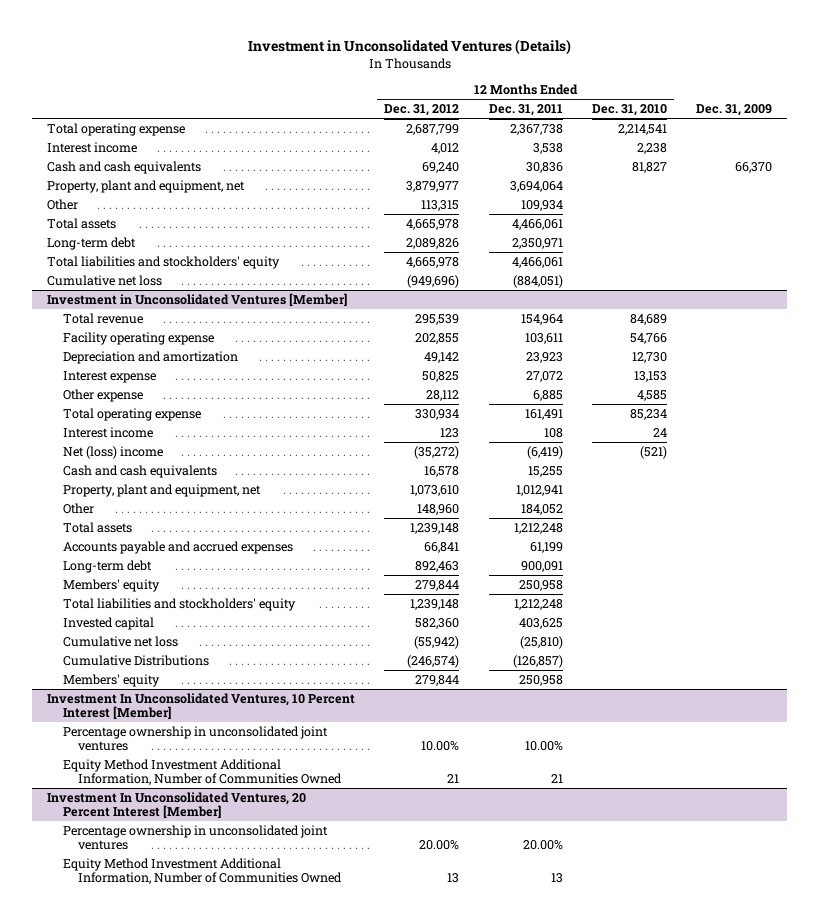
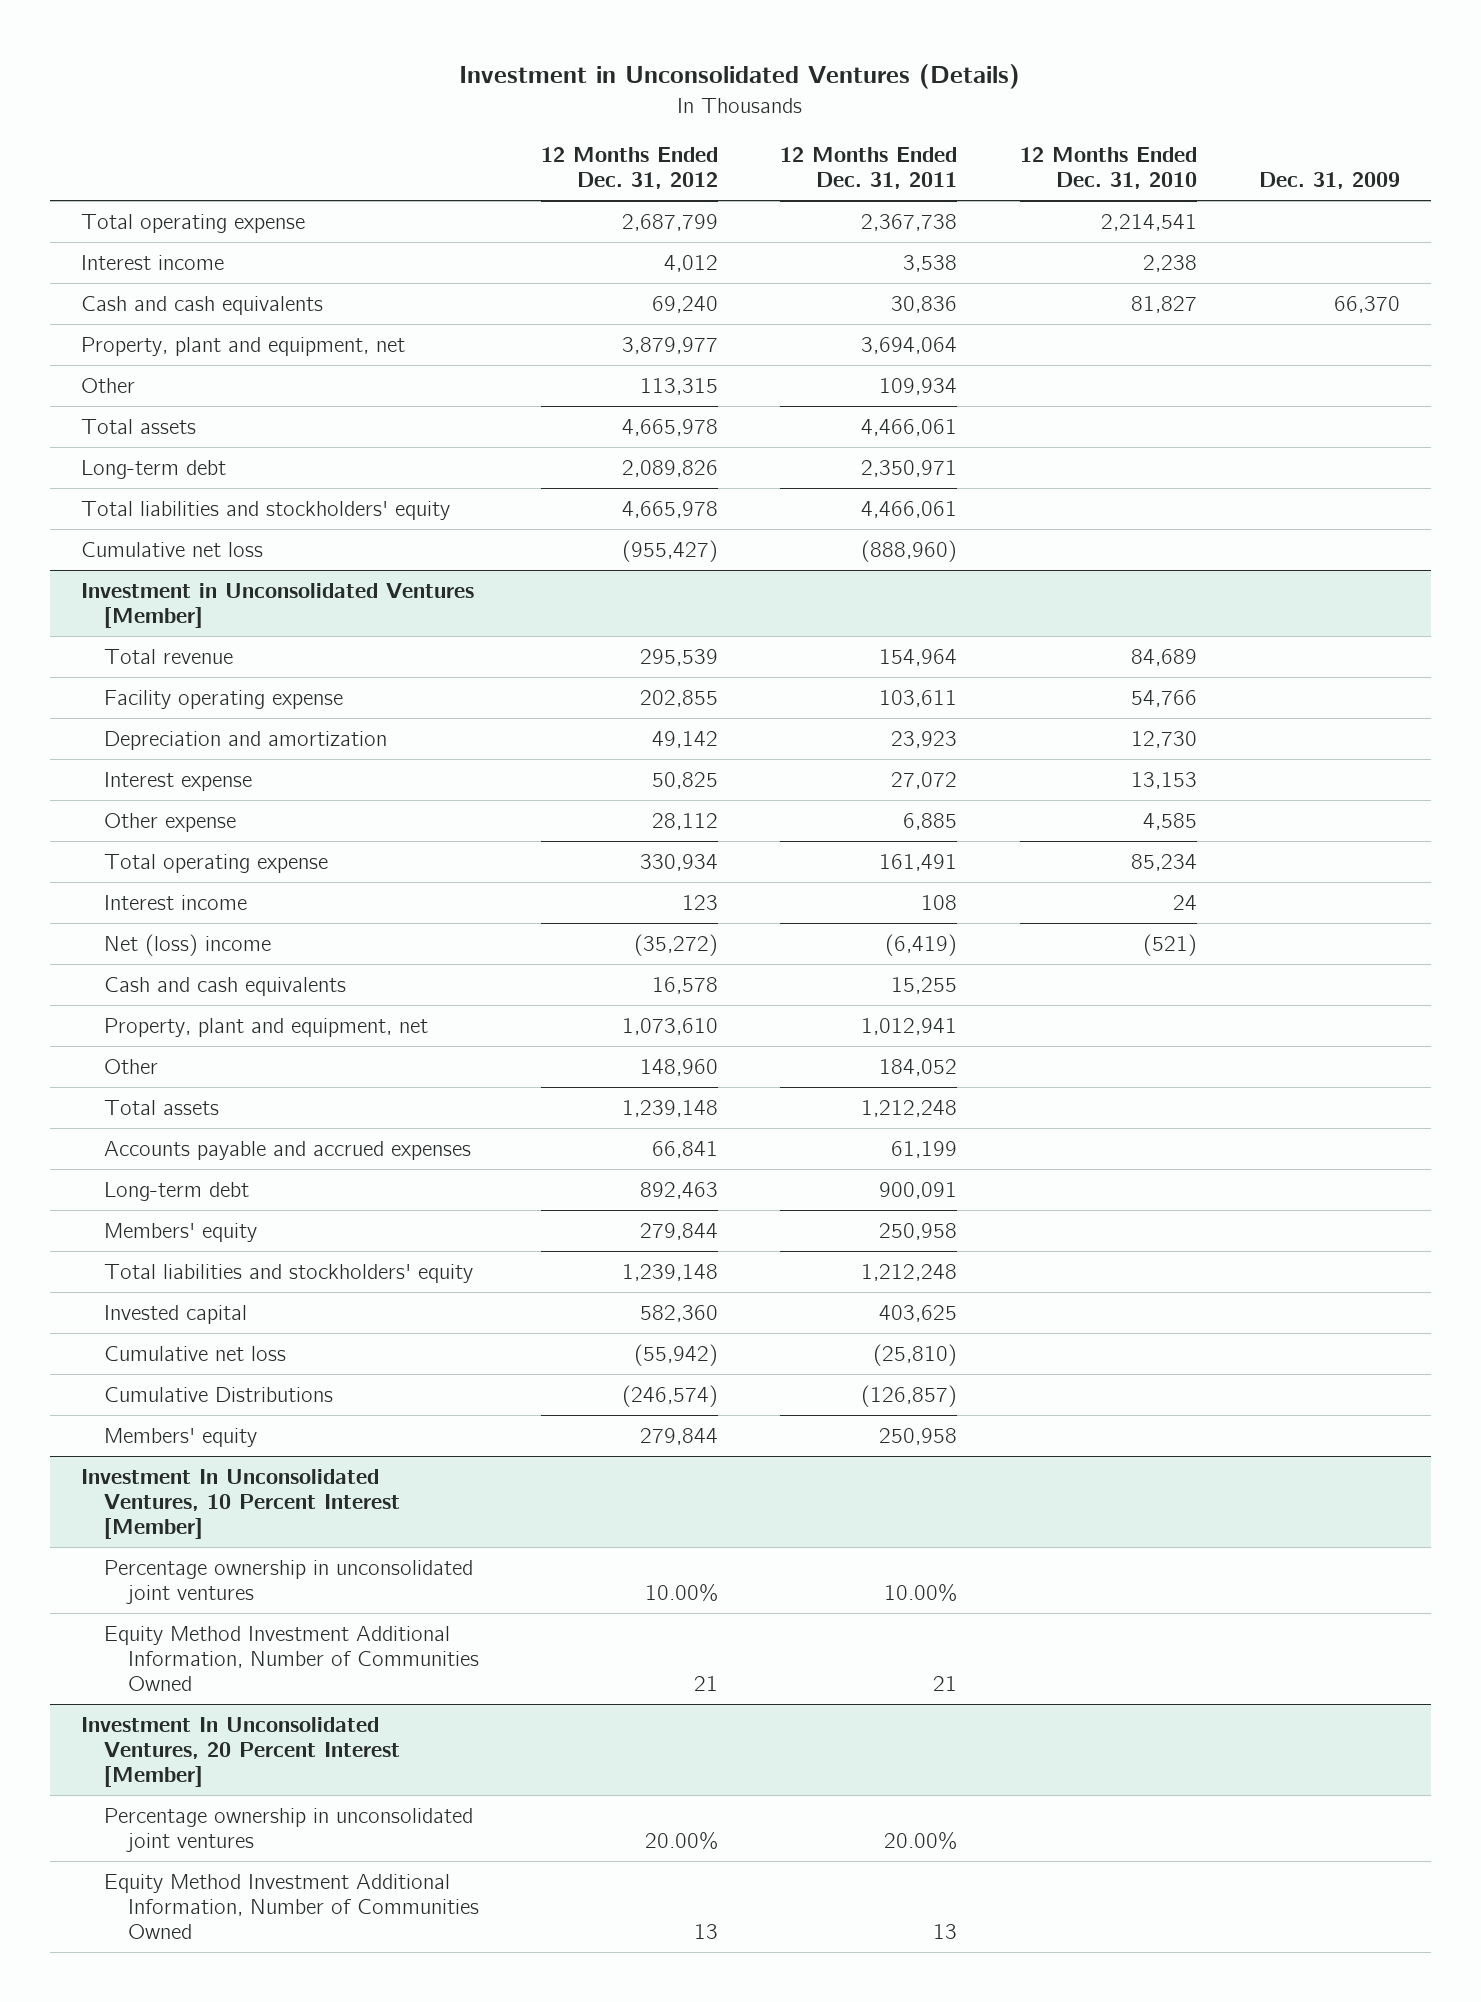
[407,274,460,288] (949,696) -> [621,539,718,562] (955,427)
[512,274,563,288] (884,051) -> [861,539,958,562] (888,960)

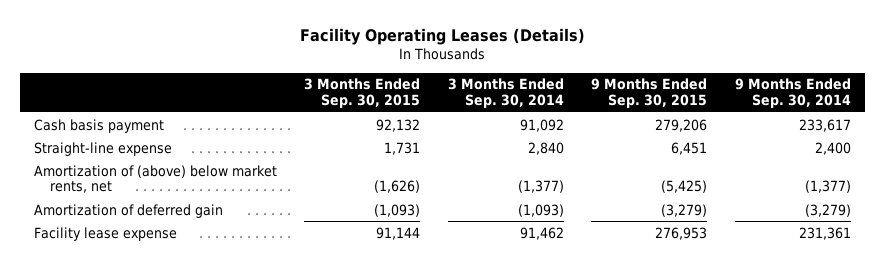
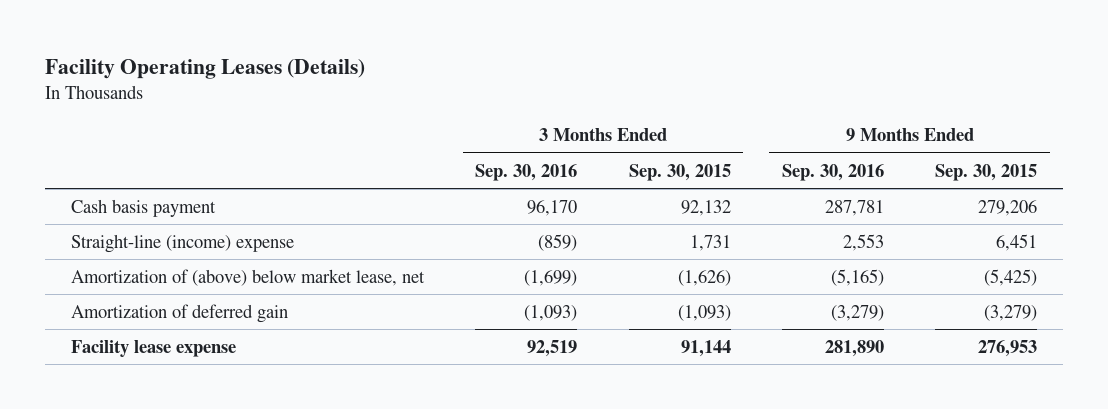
[447,78,564,108] 3 Months Ended Sep. 30, 2014 -> none
[734,78,851,108] 9 Months Ended Sep. 30, 2014 -> none
none -> [475,163,578,181] Sep. 30, 2016
none -> [781,163,884,181] Sep. 30, 2016
[34,141,173,156] Straight-line expense -> [71,233,295,253] Straight-line (income) expense
[34,164,278,194] Amortization of (above) below market rents, net -> [71,268,426,286] Amortization of (above) below market lease, net

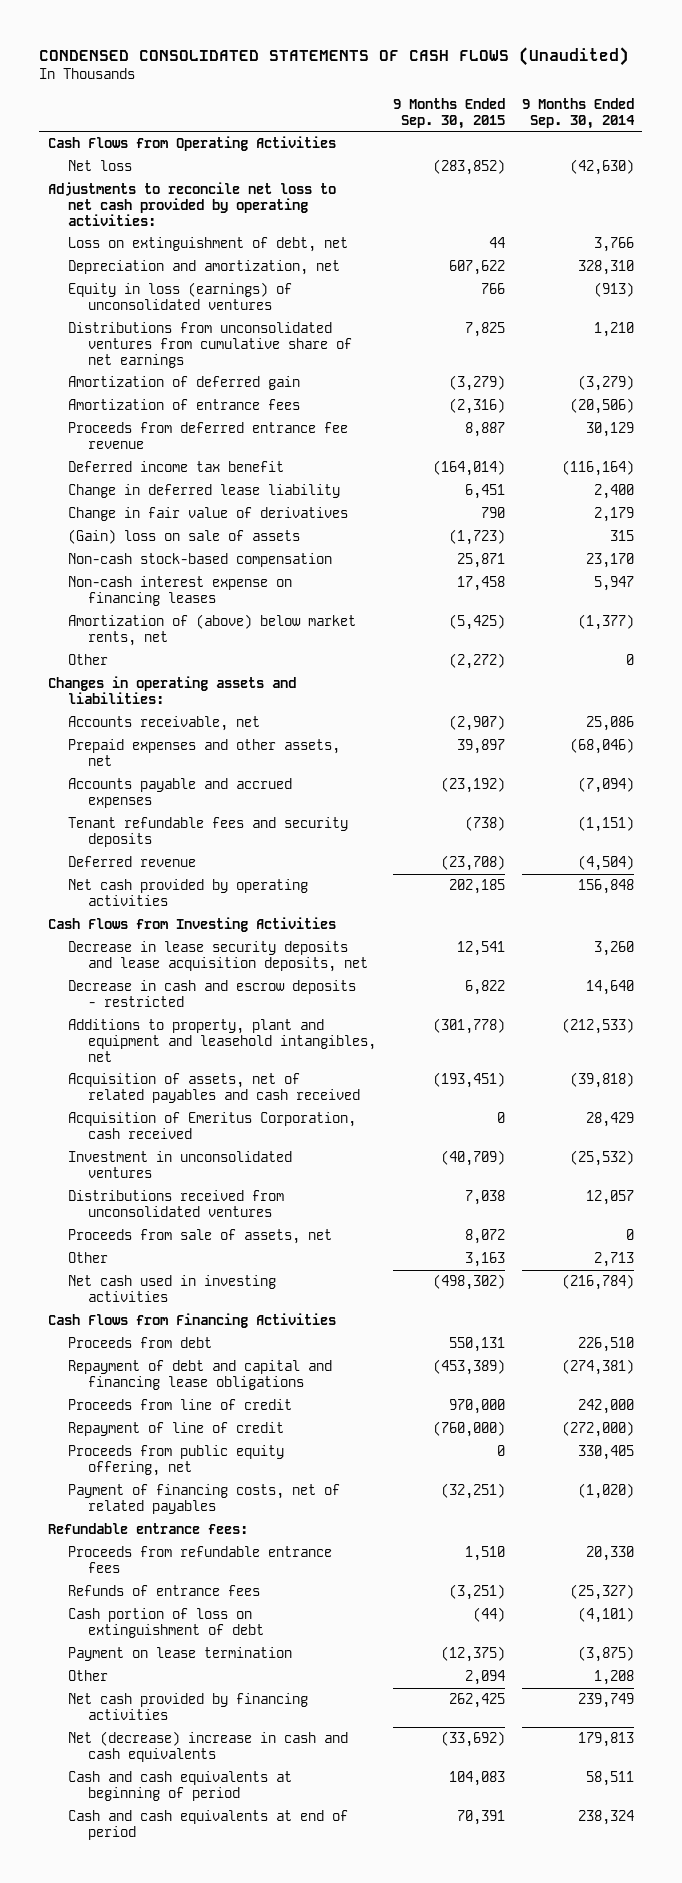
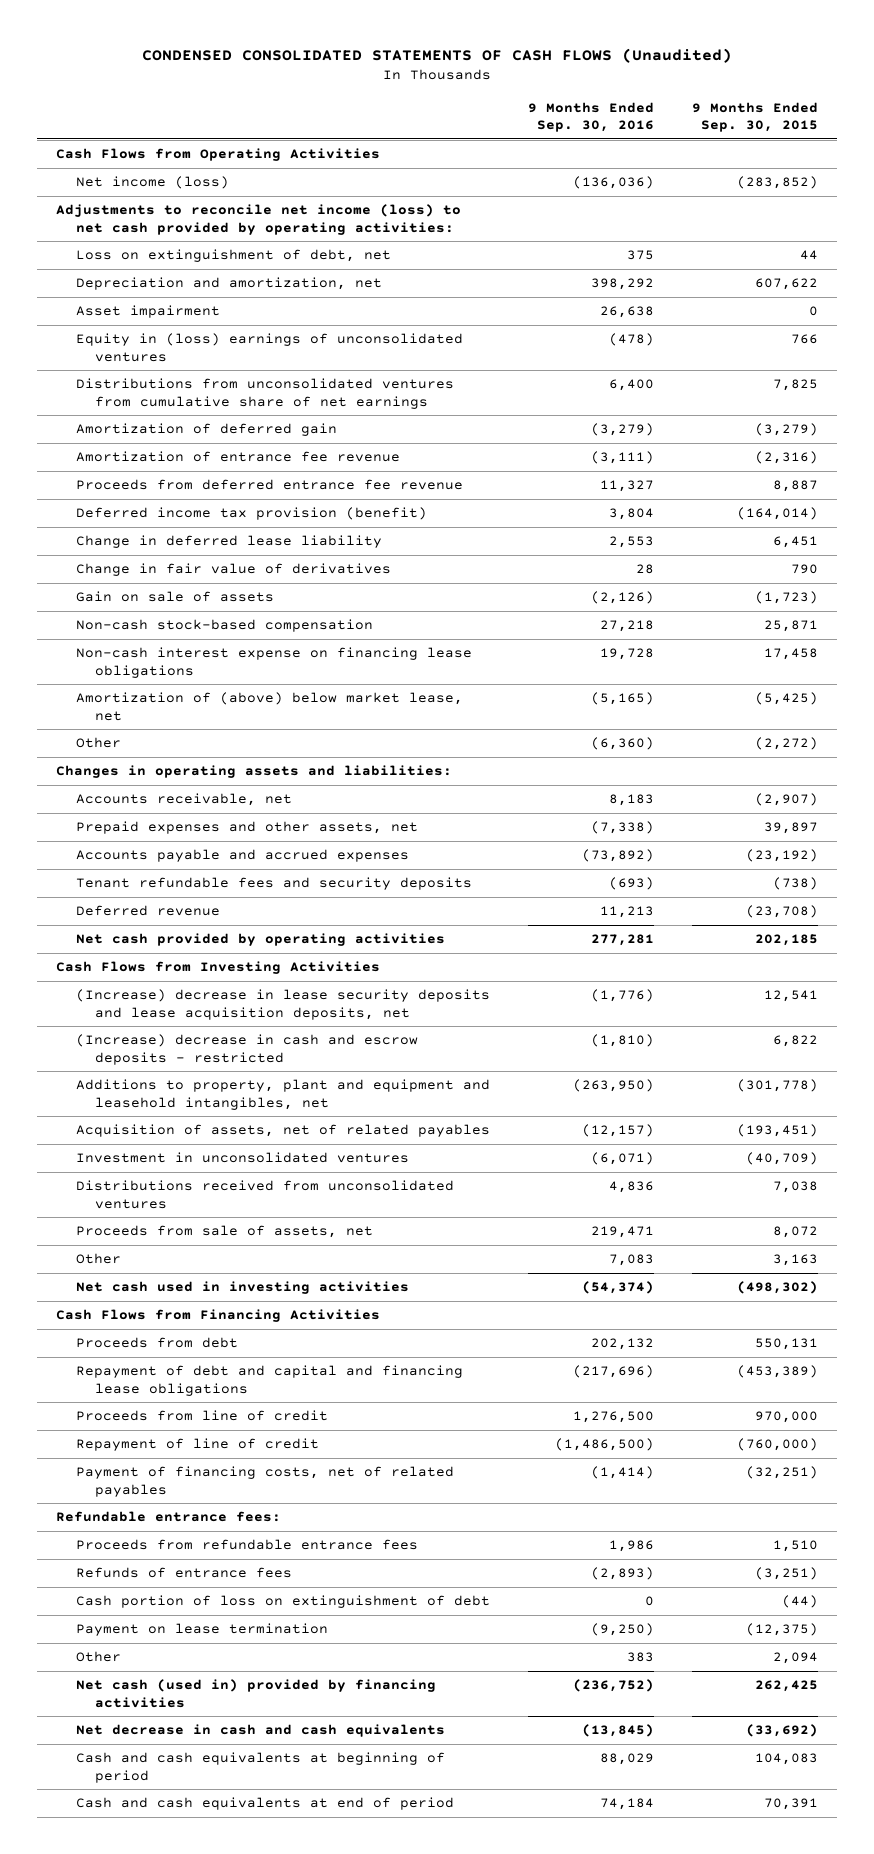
[521,97,635,129] 9 Months Ended Sep. 30, 2014 -> none
none -> [527,101,654,133] 9 Months Ended Sep. 30, 2016
[67,160,132,172] Net loss -> [75,176,229,190] Net income (loss)
[47,182,336,226] Adjustments to reconcile net loss to net cash provided by operating activities: -> [56,204,462,235] Adjustments to reconcile net income (loss) to net cash provided by operating activities:
none -> [75,305,220,319] Asset impairment
[67,282,292,311] Equity in loss (earnings) of unconsolidated ventures -> [75,333,463,362] Equity in (loss) earnings of unconsolidated ventures
[67,399,300,411] Amortization of entrance fees -> [75,451,400,463] Amortization of entrance fee revenue
[67,461,284,473] Deferred income tax benefit -> [75,507,427,521] Deferred income tax provision (benefit)
[67,529,300,545] (Gain) loss on sale of assets -> [75,591,274,603] Gain on sale of assets
[67,576,292,607] Non-cash interest expense on financing leases -> [75,647,472,678] Non-cash interest expense on financing lease obligations
[67,614,356,647] Amortization of (above) below market rents, net -> [75,692,463,721] Amortization of (above) below market lease, net
[67,941,368,973] Decrease in lease security deposits and lease acquisition deposits, net -> [75,989,490,1020] (Increase) decrease in lease security deposits and lease acquisition deposits, net
[67,980,356,1008] Decrease in cash and escrow deposits - restricted -> [75,1034,418,1065] (Increase) decrease in cash and escrow deposits - restricted
[67,1112,356,1140] Acquisition of Emeritus Corporation, cash received -> none
[67,1073,360,1104] Acquisition of assets, net of related payables and cash received -> [75,1124,490,1138] Acquisition of assets, net of related payables
[67,1445,284,1477] Proceeds from public equity offering, net -> none
[67,1693,308,1721] Net cash provided by financing activities -> [75,1679,436,1708] Net cash (used in) provided by financing activities
[67,1731,348,1763] Net (decrease) increase in cash and cash equivalents -> [75,1724,445,1738] Net decrease in cash and cash equivalents

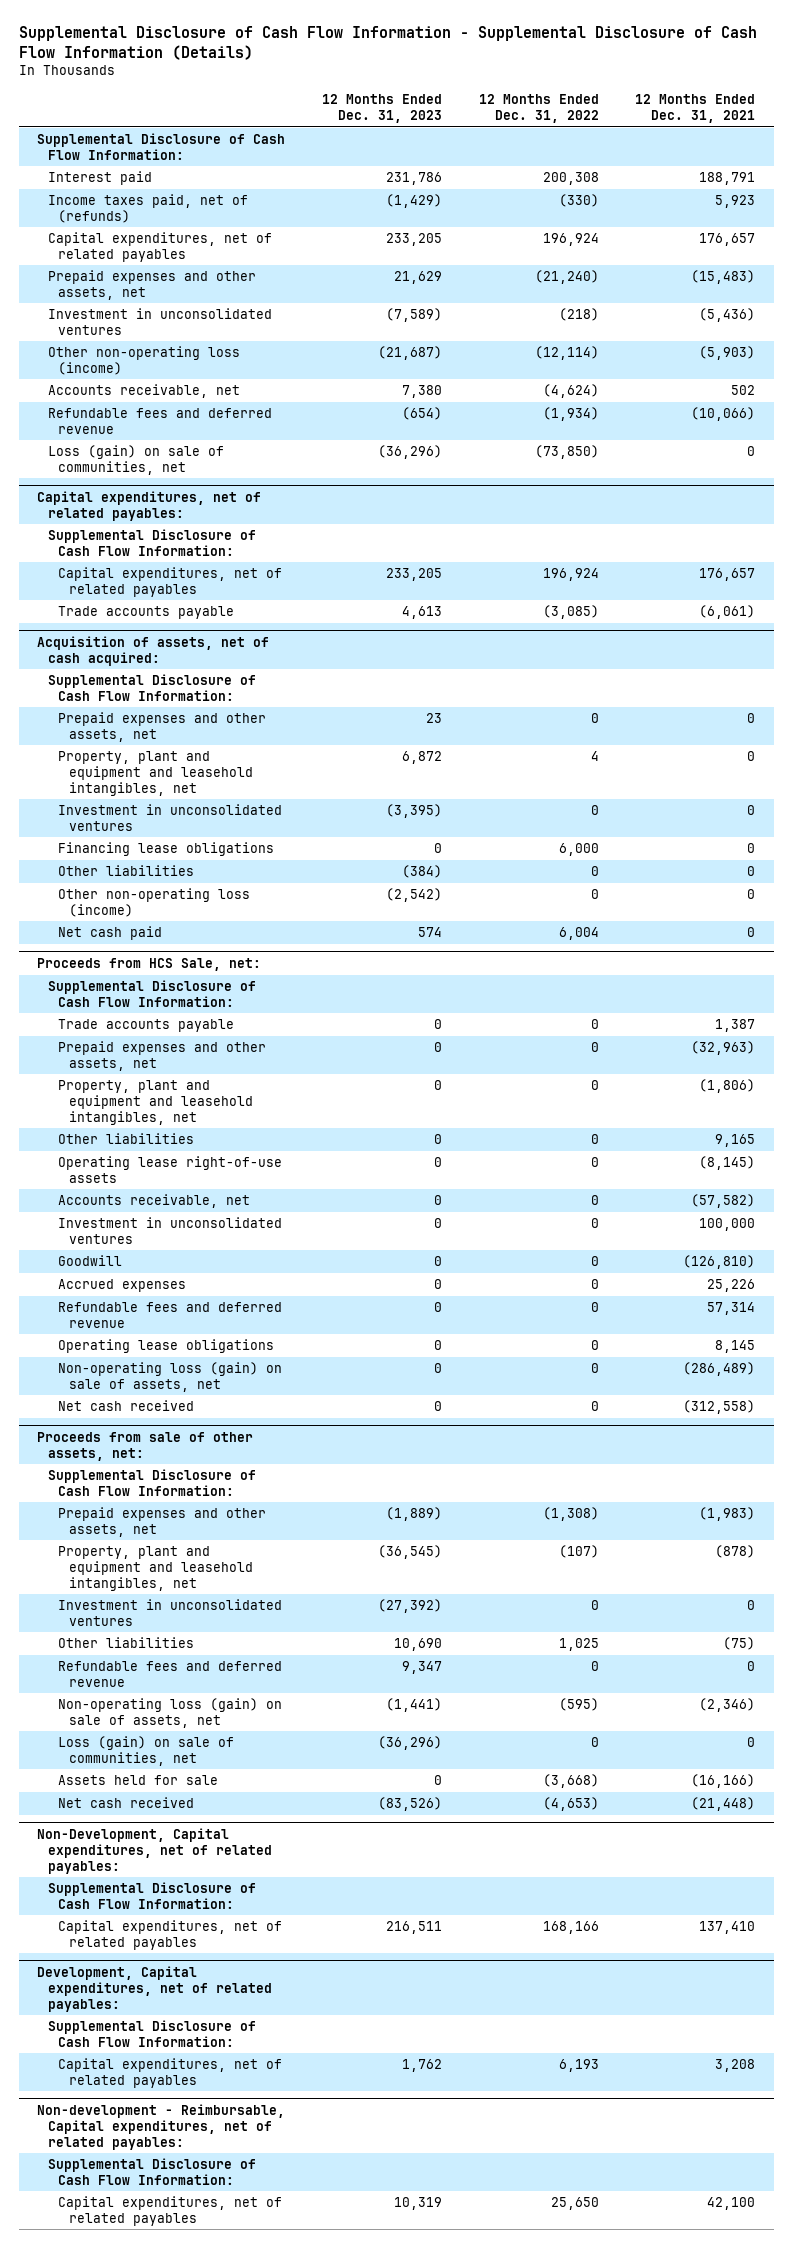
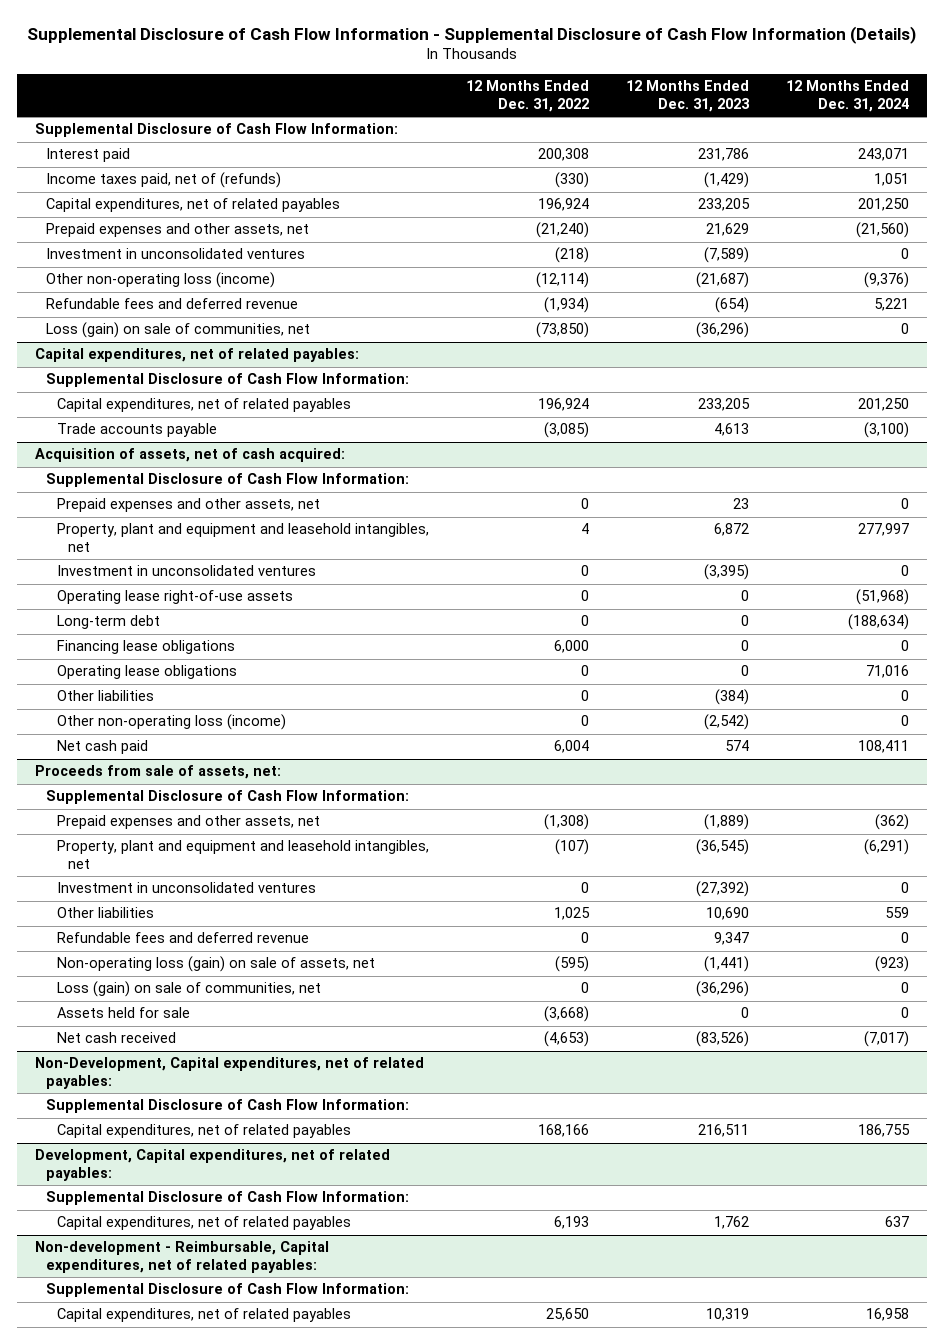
[635,94,756,123] 12 Months Ended Dec. 31, 2021 -> none
none -> [785,80,909,113] 12 Months Ended Dec. 31, 2024
[47,383,240,398] Accounts receivable, net -> none
none -> [56,590,293,605] Operating lease right-of-use assets
none -> [56,615,160,630] Long-term debt
none -> [56,665,237,680] Operating lease obligations
[37,957,262,971] Proceeds from HCS Sale, net: -> none
[47,979,256,1007] Supplemental Disclosure of Cash Flow Information: -> none
[58,1018,235,1032] Trade accounts payable -> none
[58,1040,267,1071] Prepaid expenses and other assets, net -> none
[58,1079,253,1125] Property, plant and equipment and leasehold intangibles, net -> none
[58,1132,195,1144] Other liabilities -> none
[58,1155,283,1183] Operating lease right-of-use assets -> none
[58,1193,251,1208] Accounts receivable, net -> none
[58,1216,283,1244] Investment in unconsolidated ventures -> none
[58,1254,123,1266] Goodwill -> none
[58,1278,187,1292] Accrued expenses -> none
[58,1301,283,1328] Refundable fees and deferred revenue -> none
[58,1338,275,1353] Operating lease obligations -> none
[58,1361,283,1392] Non-operating loss (gain) on sale of assets, net -> none
[58,1399,195,1411] Net cash received -> none
[37,1431,254,1461] Proceeds from sale of other assets, net: -> [35,765,282,780] Proceeds from sale of assets, net:

